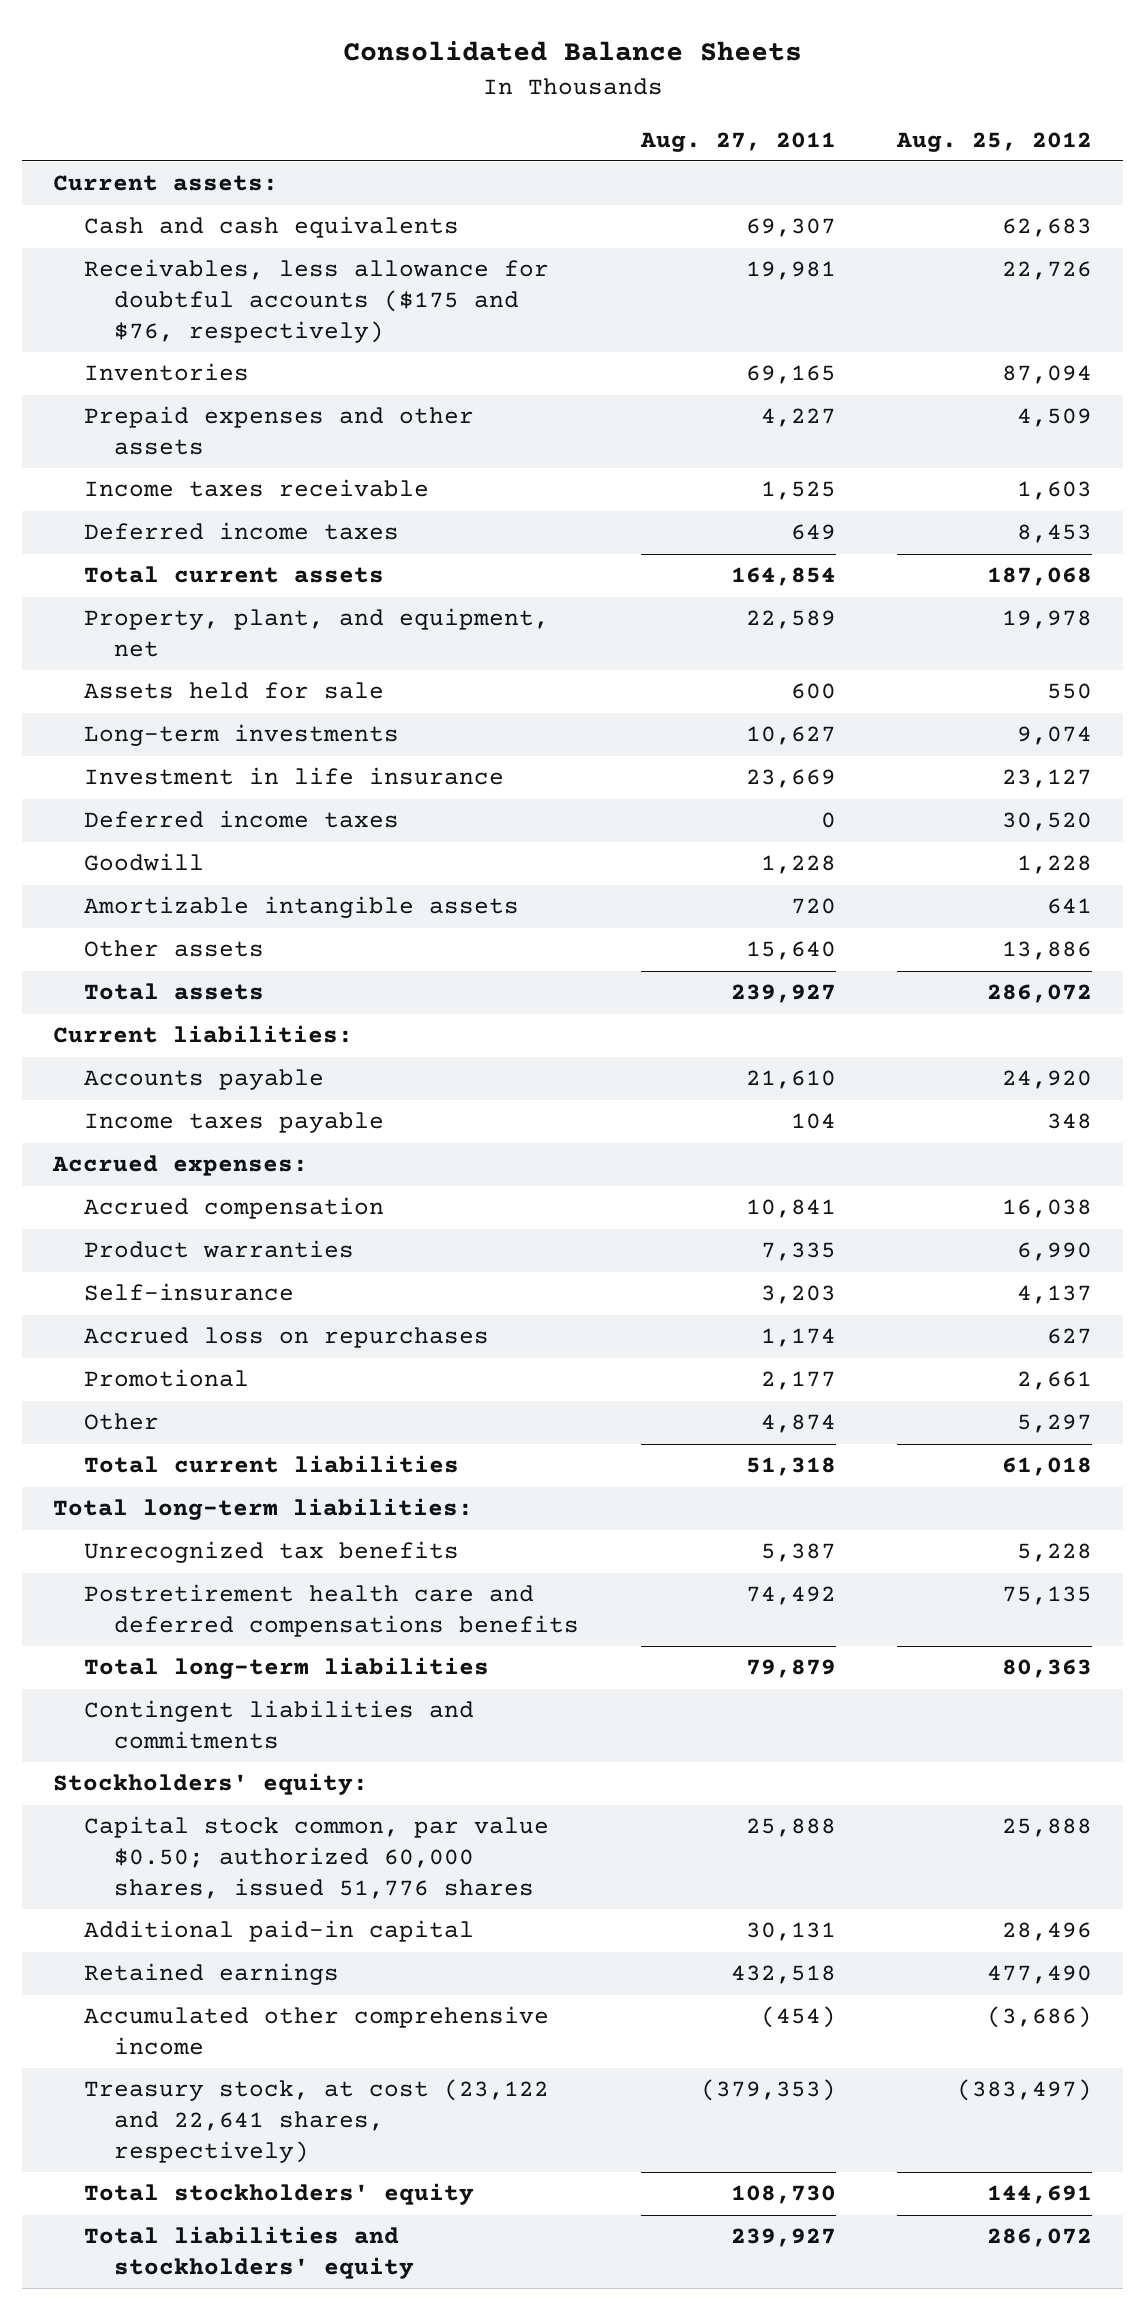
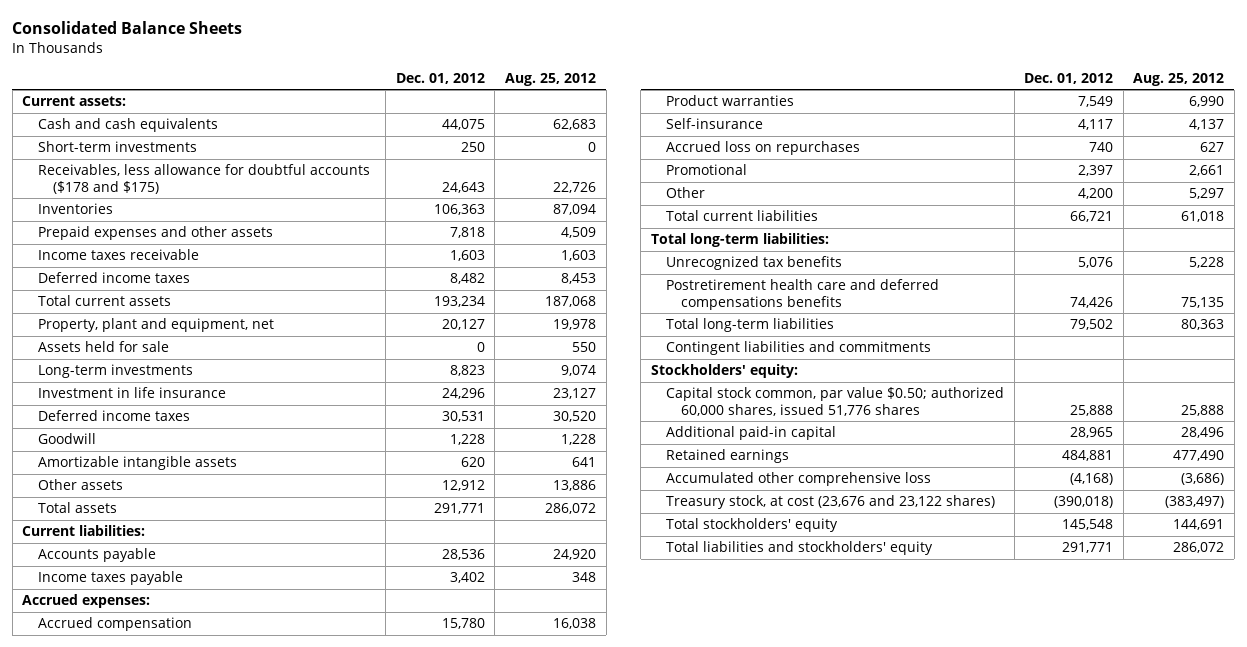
[639,131,836,152] Aug. 27, 2011 -> none
none -> [395,72,485,84] Dec. 01, 2012
none -> [37,141,197,153] Short-term investments
[83,259,549,343] Receivables, less allowance for doubtful accounts ($175 and $76, respectively) -> [37,164,370,194] Receivables, less allowance for doubtful accounts ($178 and $175)
[83,608,549,658] Property, plant, and equipment, net -> [37,318,274,333] Property, plant and equipment, net
[83,2006,549,2056] Accumulated other comprehensive income -> [666,472,932,487] Accumulated other comprehensive loss
[83,2079,549,2163] Treasury stock, at cost (23,122 and 22,641 shares, respectively) -> [666,495,996,510] Treasury stock, at cost (23,676 and 23,122 shares)

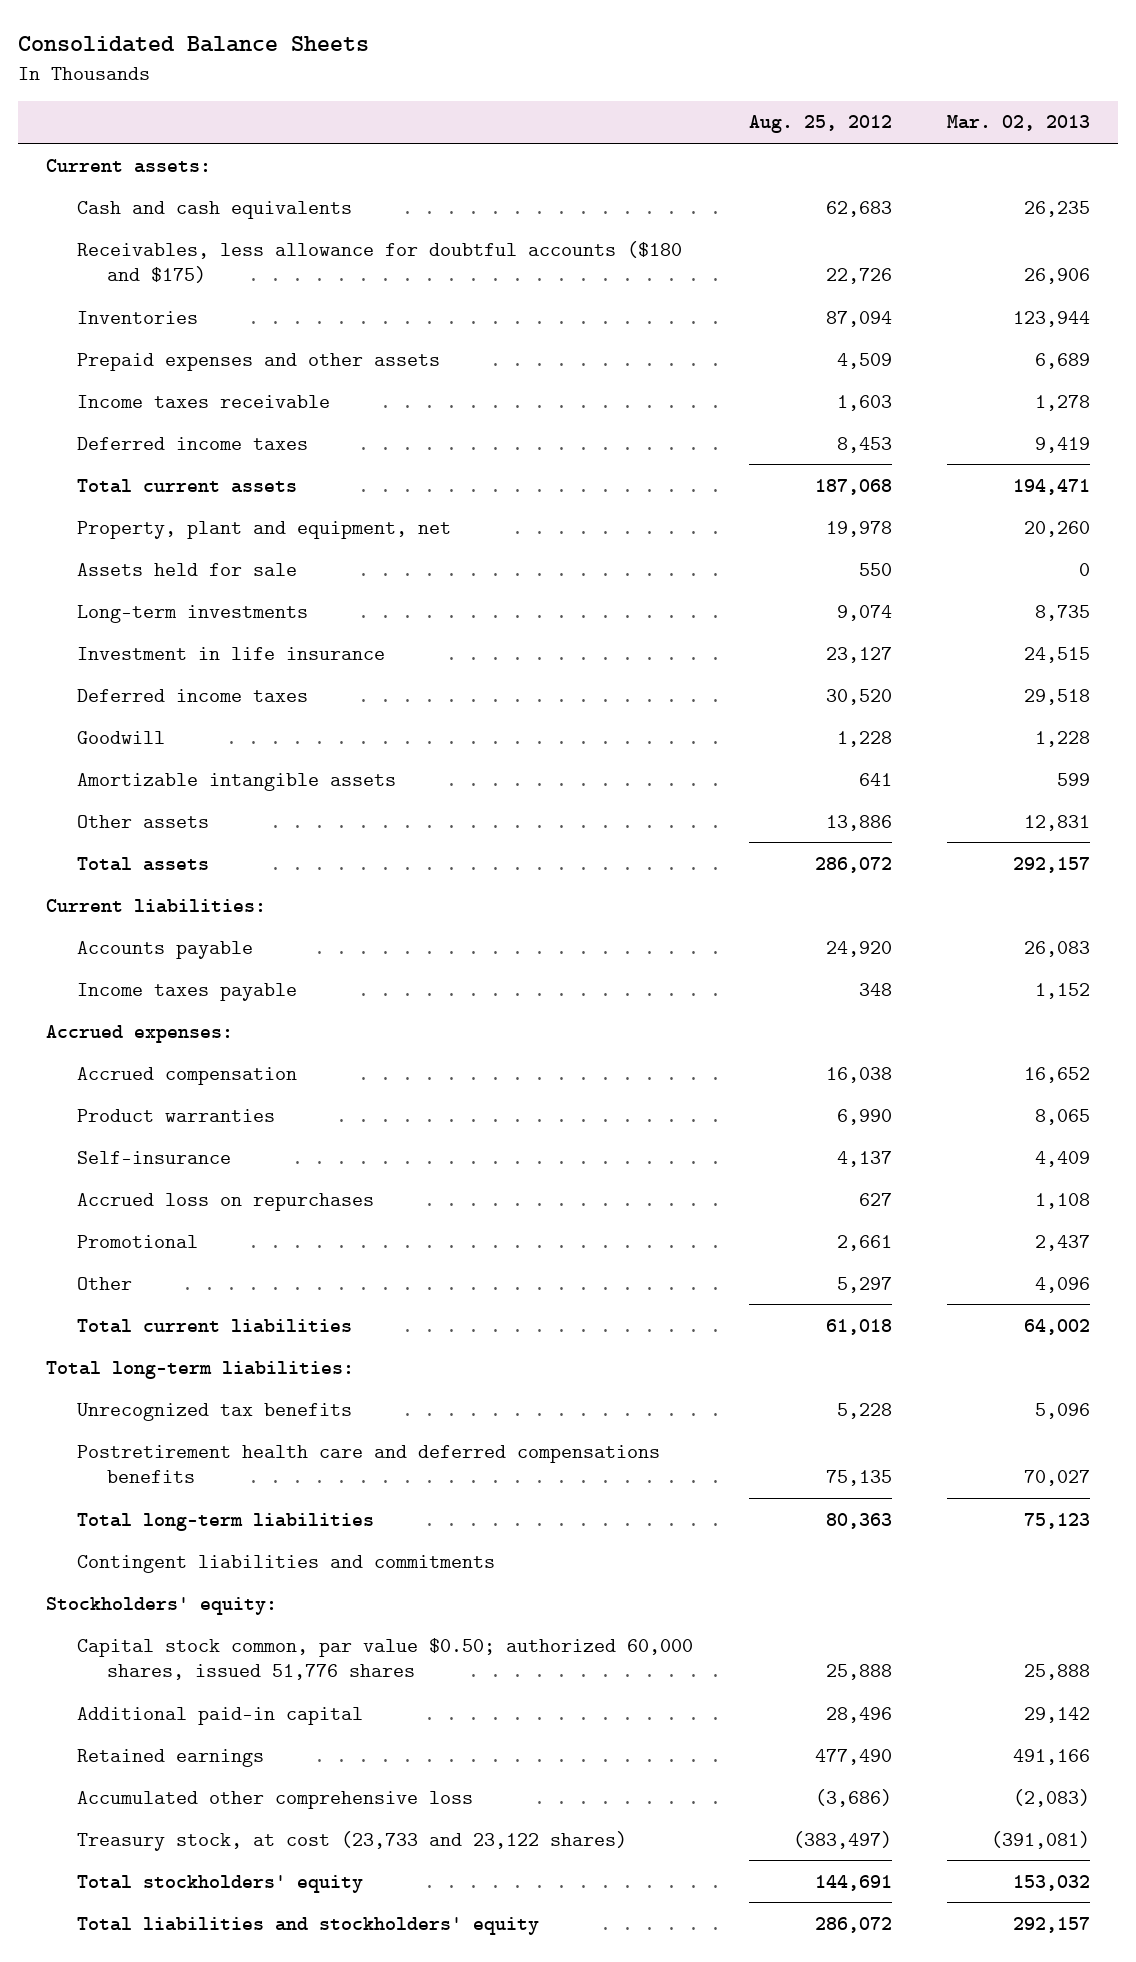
[395,72,485,84] Dec. 01, 2012 -> none
none -> [947,115,1091,132] Mar. 02, 2013
[37,141,197,153] Short-term investments -> none
[37,164,370,194] Receivables, less allowance for doubtful accounts ($178 and $175) -> [76,240,682,284] Receivables, less allowance for doubtful accounts ($180 and $175)
[666,495,996,510] Treasury stock, at cost (23,676 and 23,122 shares) -> [76,1830,627,1851] Treasury stock, at cost (23,733 and 23,122 shares)

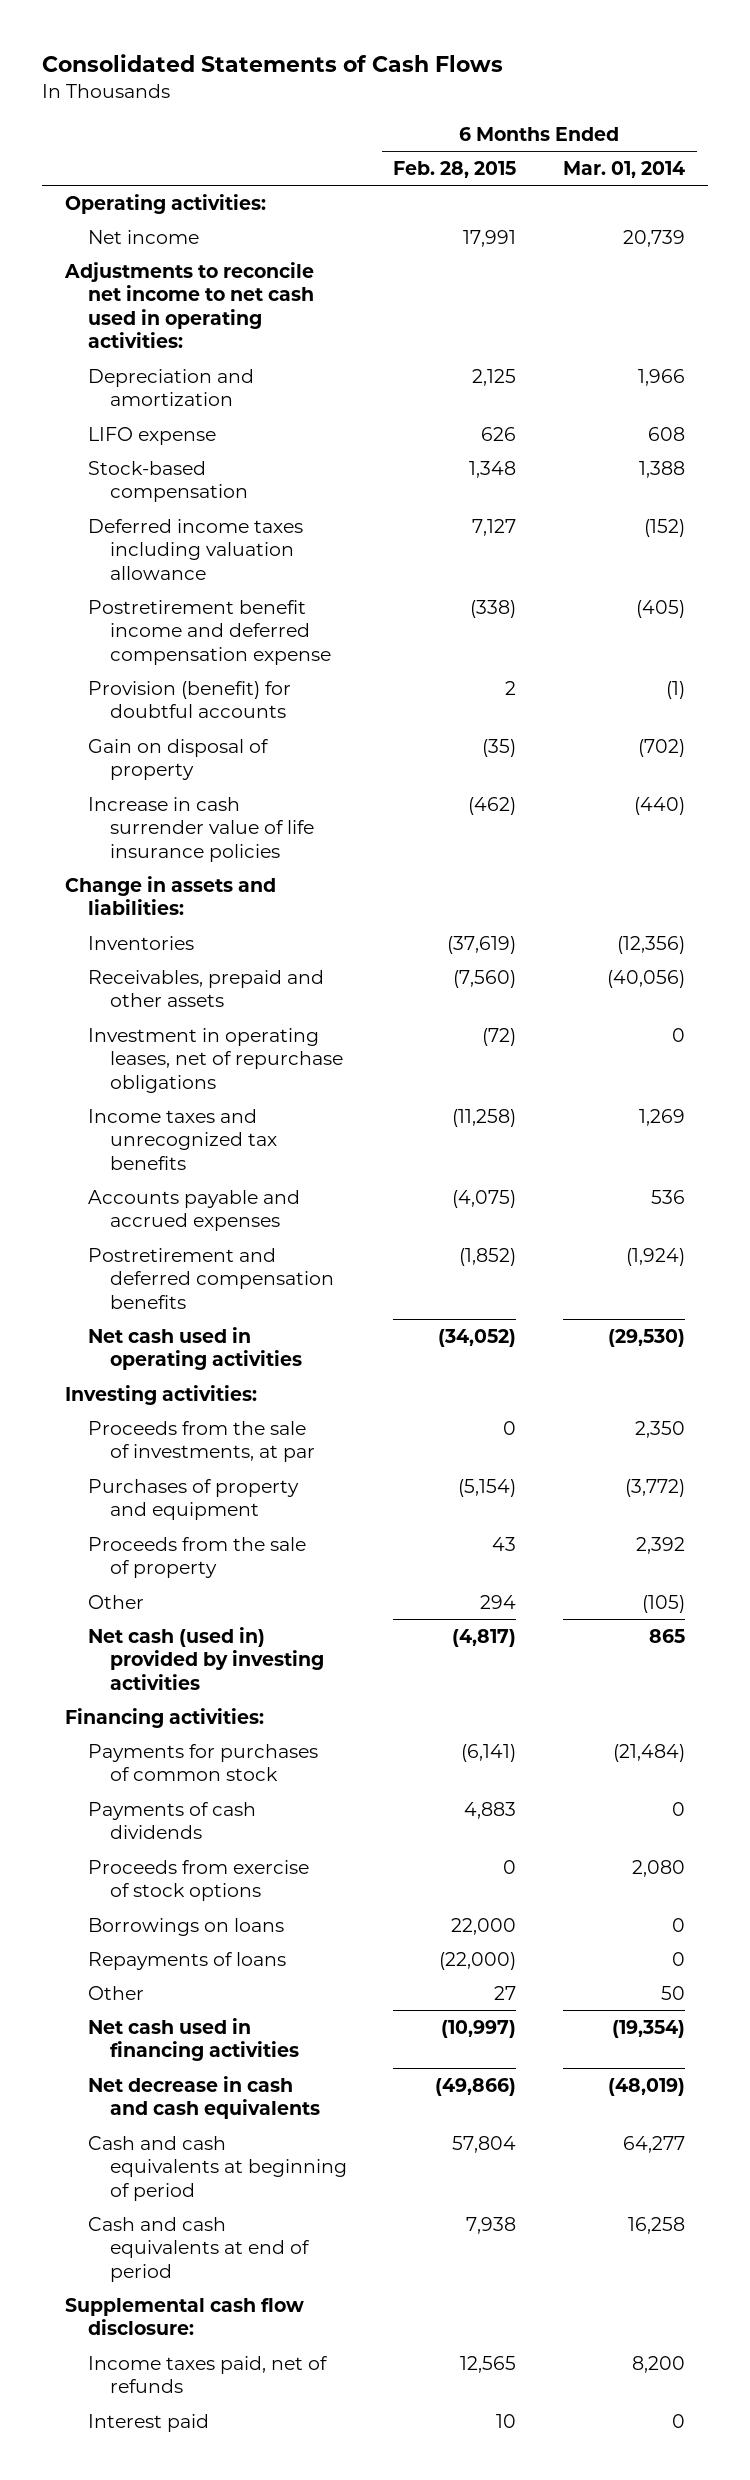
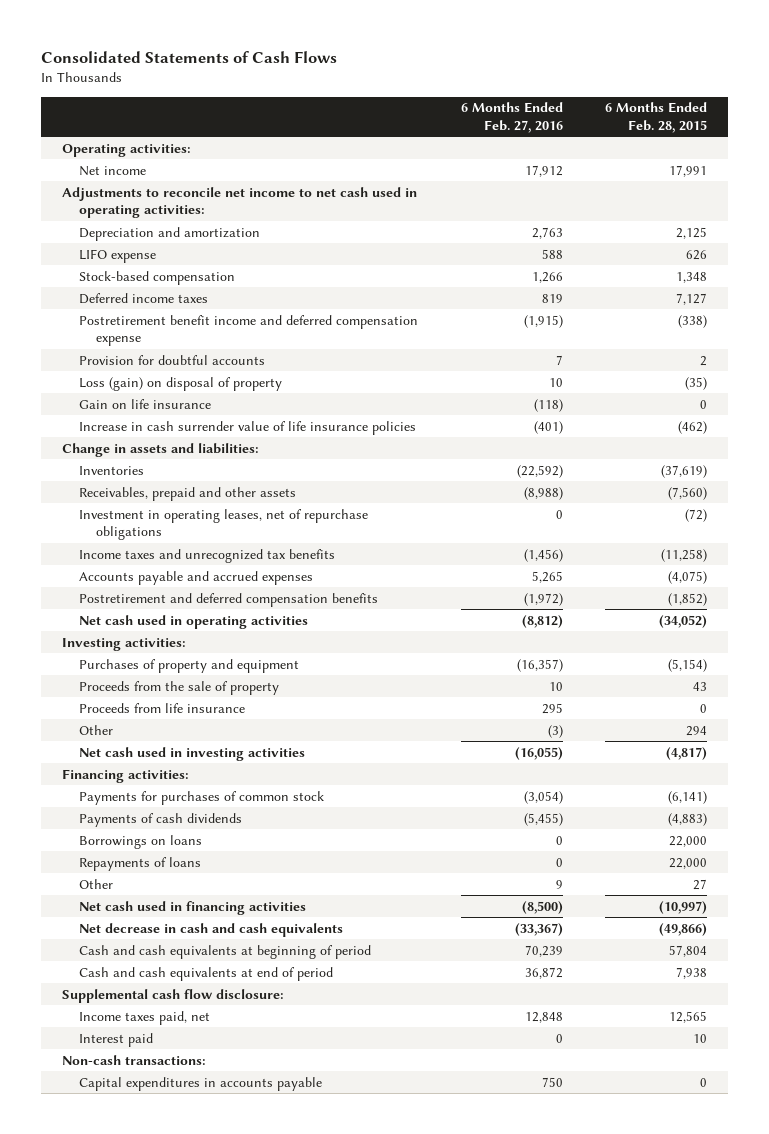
[562,161,685,179] Mar. 01, 2014 -> none
none -> [460,102,563,133] 6 Months Ended Feb. 27, 2016
[87,518,303,580] Deferred income taxes including valuation allowance -> [79,292,209,304] Deferred income taxes
[87,680,291,719] Provision (benefit) for doubtful accounts -> [79,354,266,365] Provision for doubtful accounts
[87,738,269,781] Gain on disposal of property -> [79,376,283,391] Loss (gain) on disposal of property
none -> [79,398,212,409] Gain on life insurance
[87,1420,315,1463] Proceeds from the sale of investments, at par -> none
none -> [79,702,246,713] Proceeds from life insurance
[87,1626,324,1690] Net cash (used in) provided by investing activities -> [79,746,306,761] Net cash used in investing activities
[87,1859,309,1902] Proceeds from exercise of stock options -> none
[464,1801,517,1819] 4,883 -> [667,812,707,826] (4,883)
[439,1951,517,1970] (22,000) -> [668,857,707,869] 22,000
[87,2355,328,2394] Income taxes paid, net of refunds -> [79,1010,211,1025] Income taxes paid, net
none -> [62,1054,207,1065] Non-cash transactions:
none -> [79,1076,323,1091] Capital expenditures in accounts payable

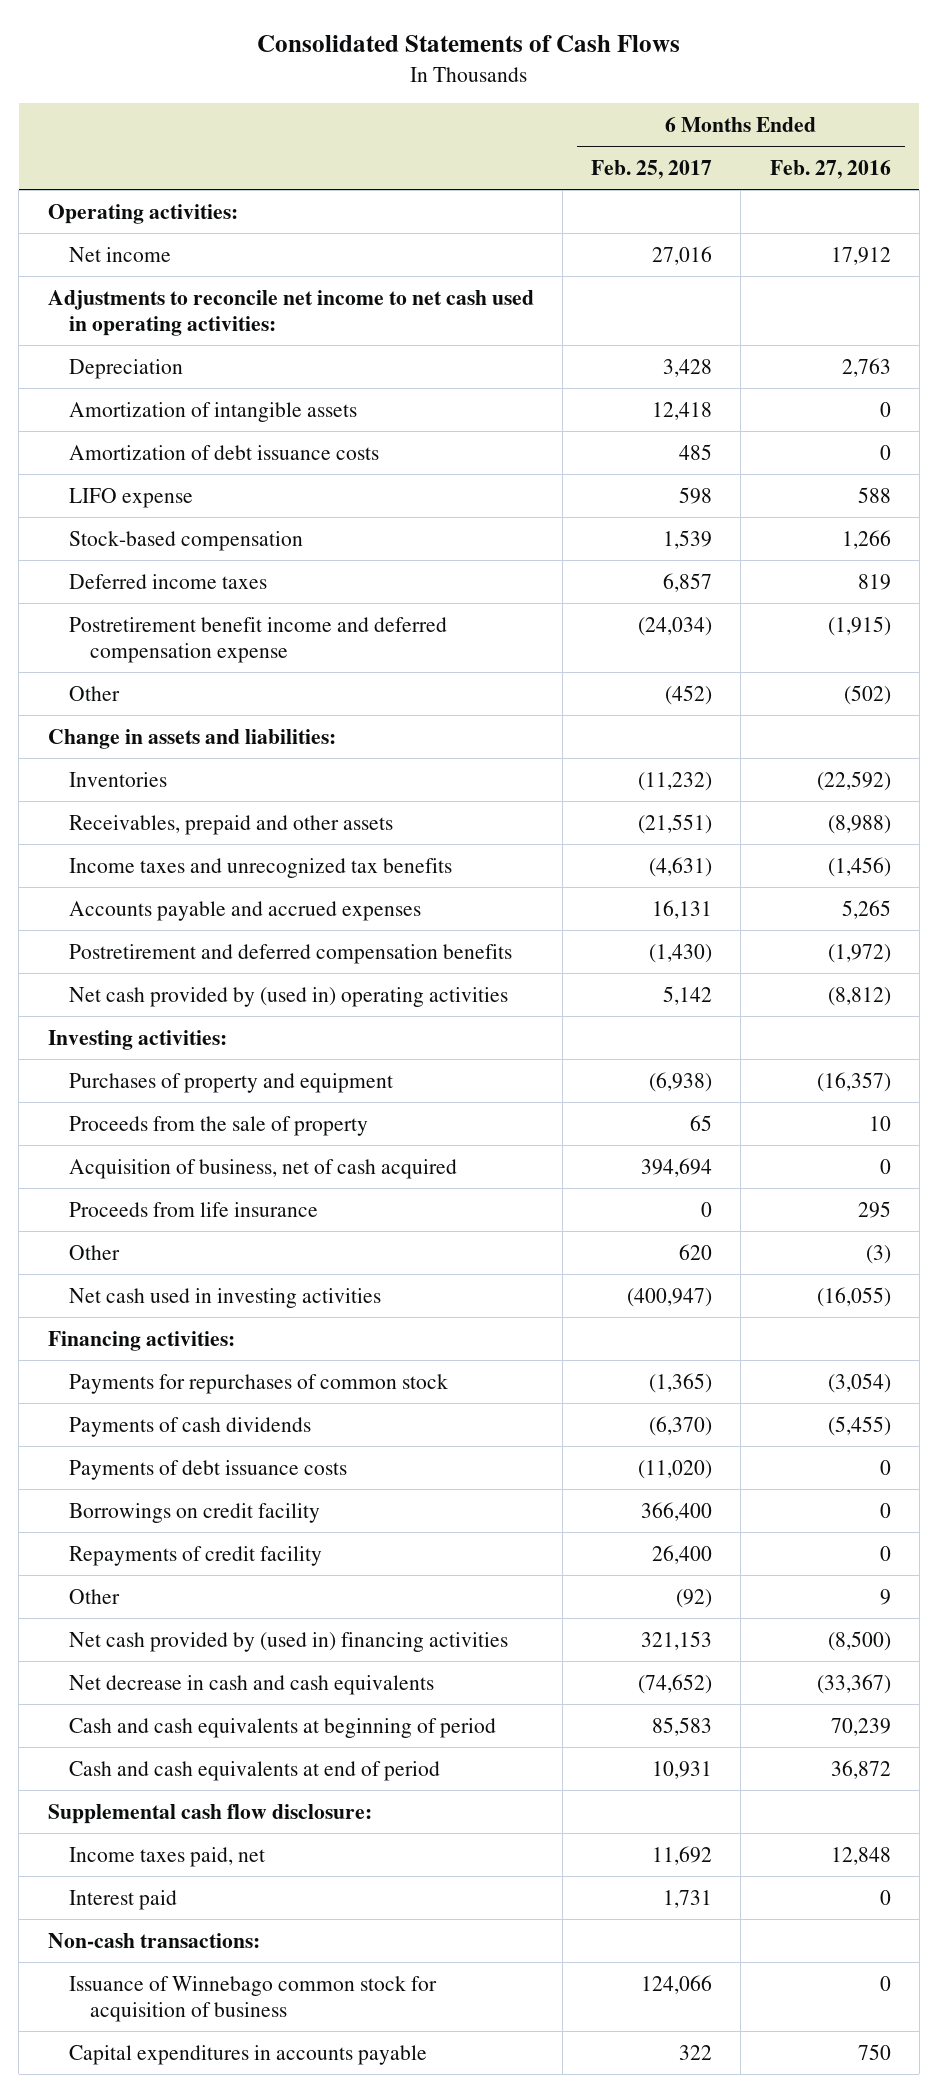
[604,102,707,133] 6 Months Ended Feb. 28, 2015 -> none
none -> [591,159,713,179] Feb. 25, 2017
[79,226,261,241] Depreciation and amortization -> [68,358,183,379] Depreciation
none -> [68,401,357,422] Amortization of intangible assets
none -> [68,444,379,460] Amortization of debt issuance costs
[79,354,266,365] Provision for doubtful accounts -> none
[79,376,283,391] Loss (gain) on disposal of property -> none
[79,398,212,409] Gain on life insurance -> none
[79,420,417,435] Increase in cash surrender value of life insurance policies -> none
none -> [68,685,120,701] Other
[79,508,369,541] Investment in operating leases, net of repurchase obligations -> none
[79,614,309,629] Net cash used in operating activities -> [68,986,508,1007] Net cash provided by (used in) operating activities
none -> [68,1158,457,1179] Acquisition of business, net of cash acquired
[79,790,325,805] Payments for purchases of common stock -> [68,1373,448,1394] Payments for repurchases of common stock
none -> [68,1459,347,1480] Payments of debt issuance costs
[79,834,203,849] Borrowings on loans -> [68,1502,320,1523] Borrowings on credit facility
[79,856,202,871] Repayments of loans -> [68,1545,322,1566] Repayments of credit facility
[79,900,307,915] Net cash used in financing activities -> [68,1631,508,1652] Net cash provided by (used in) financing activities
none -> [68,1975,437,2022] Issuance of Winnebago common stock for acquisition of business

